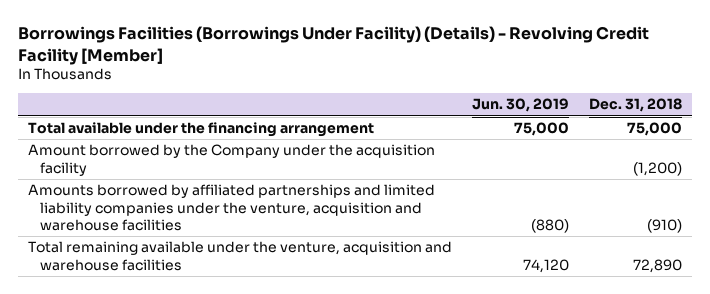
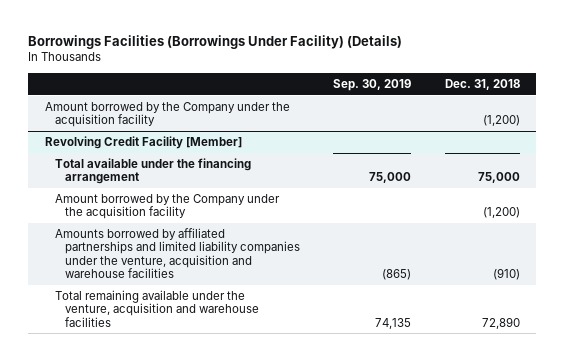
[17,26,649,65] Borrowings Facilities (Borrowings Under Facility) (Details) - Revolving Credit Facility [Member] -> [27,34,402,49] Borrowings Facilities (Borrowings Under Facility) (Details)
[472,98,570,113] Jun. 30, 2019 -> none
none -> [333,78,412,91] Sep. 30, 2019
none -> [44,102,290,128] Amount borrowed by the Company under the acquisition facility
none -> [44,136,242,150] Revolving Credit Facility [Member]

